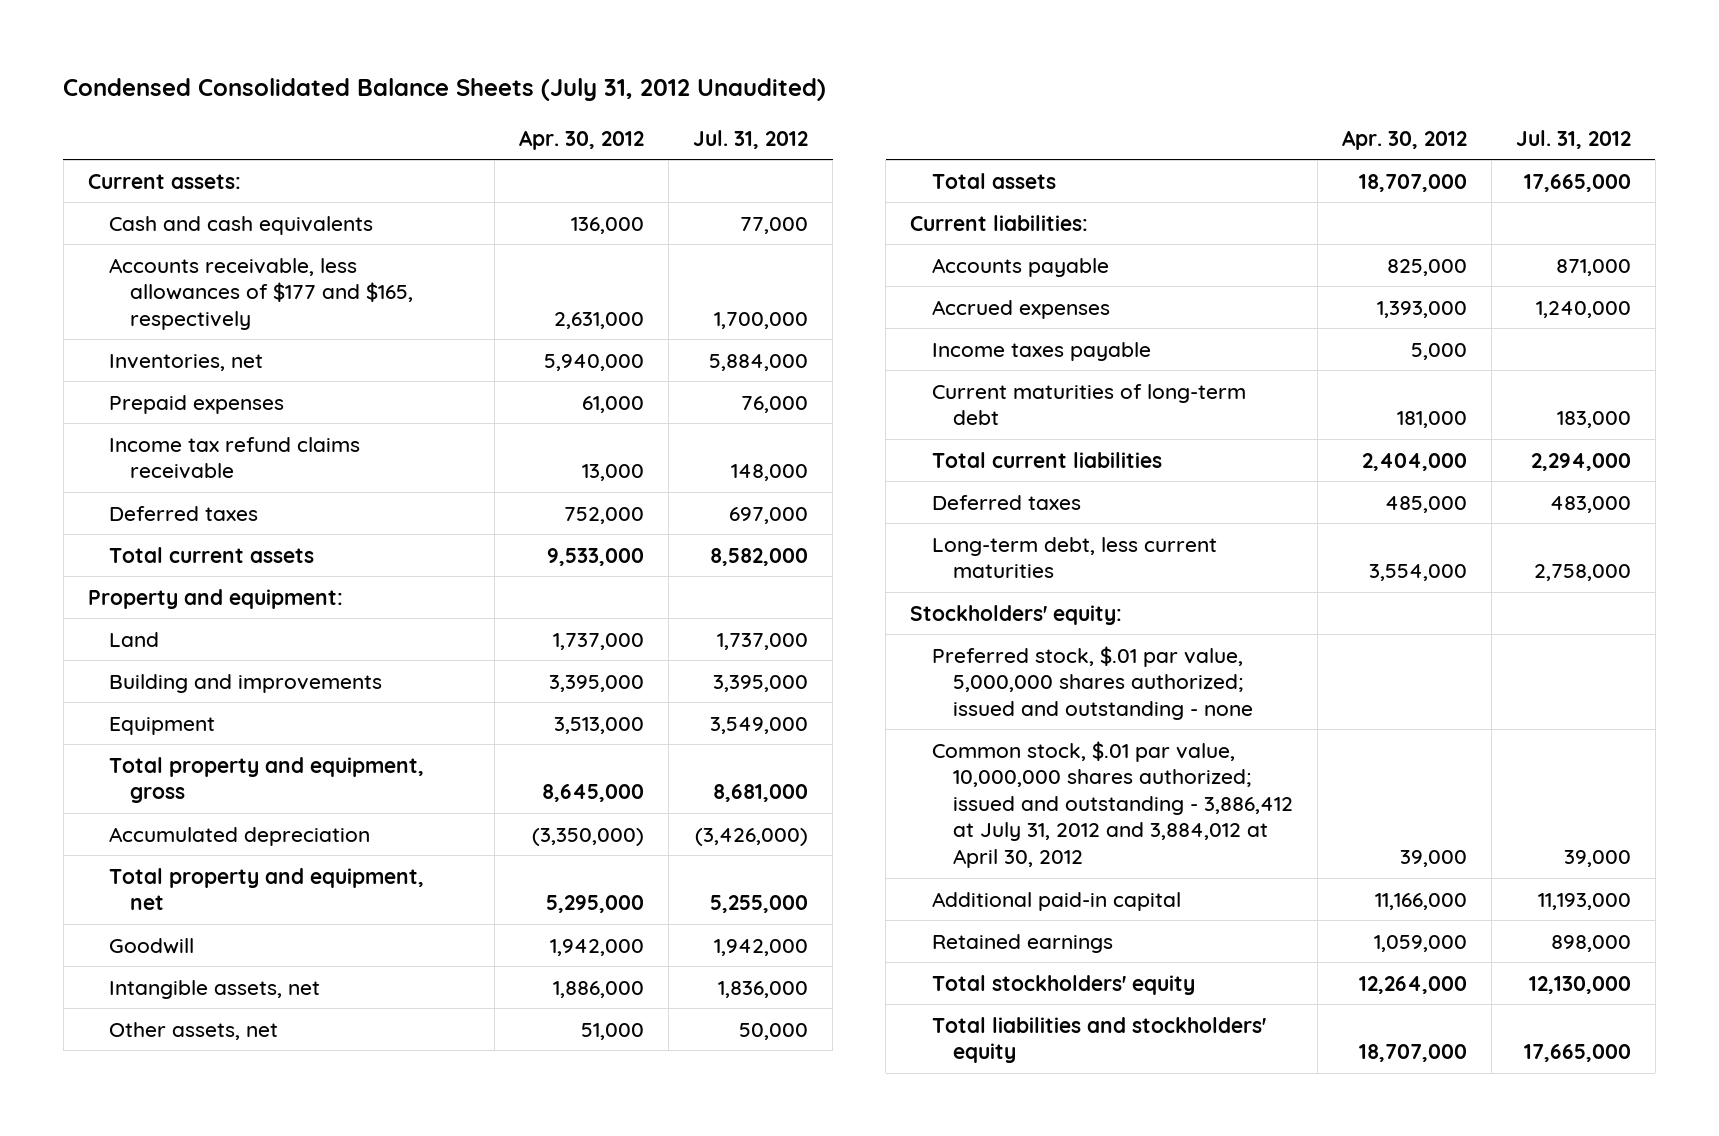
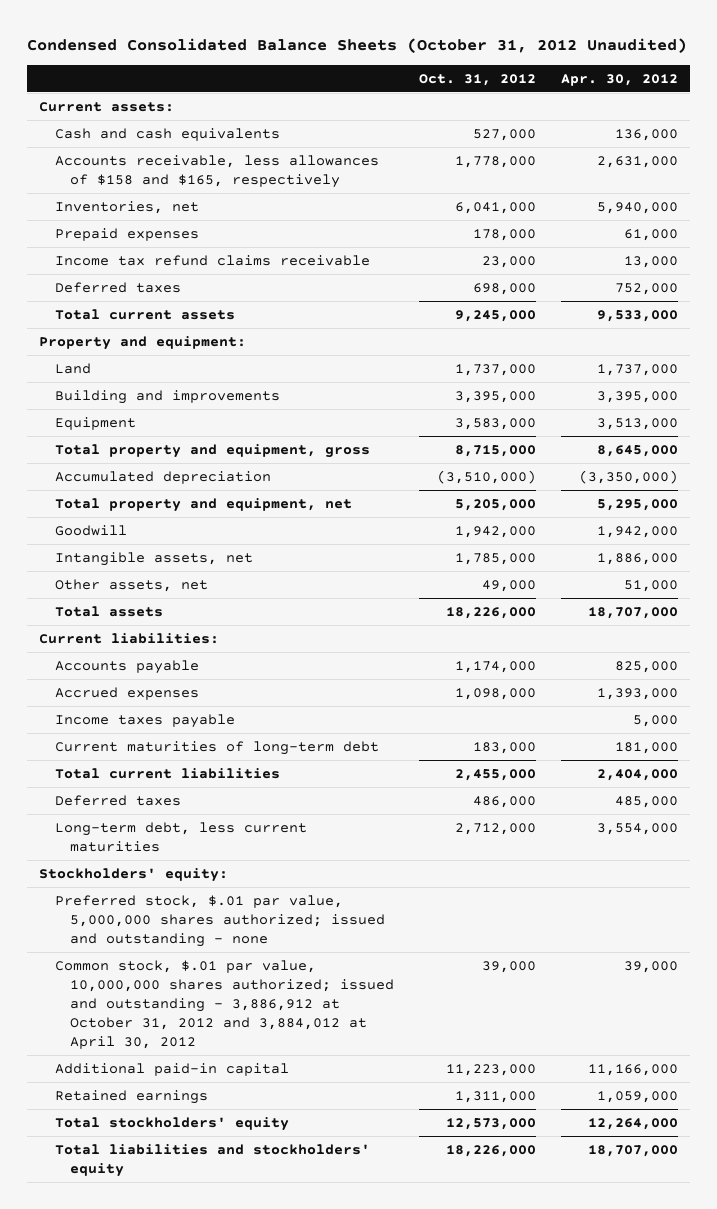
[63,77,827,101] Condensed Consolidated Balance Sheets (July 31, 2012 Unaudited) -> [26,38,687,54] Condensed Consolidated Balance Sheets (October 31, 2012 Unaudited)
[693,129,809,149] Jul. 31, 2012 -> none
none -> [418,73,536,86] Oct. 31, 2012
[109,257,414,330] Accounts receivable, less allowances of $177 and $165, respectively -> [54,154,379,188] Accounts receivable, less allowances of $158 and $165, respectively
[931,740,1293,868] Common stock, $.01 par value, 10,000,000 shares authorized; issued and outstanding - 3,886,412 at July 31, 2012 and 3,884,012 at April 30, 2012 -> [54,959,395,1050] Common stock, $.01 par value, 10,000,000 shares authorized; issued and outstanding - 3,886,912 at October 31, 2012 and 3,884,012 at April 30, 2012

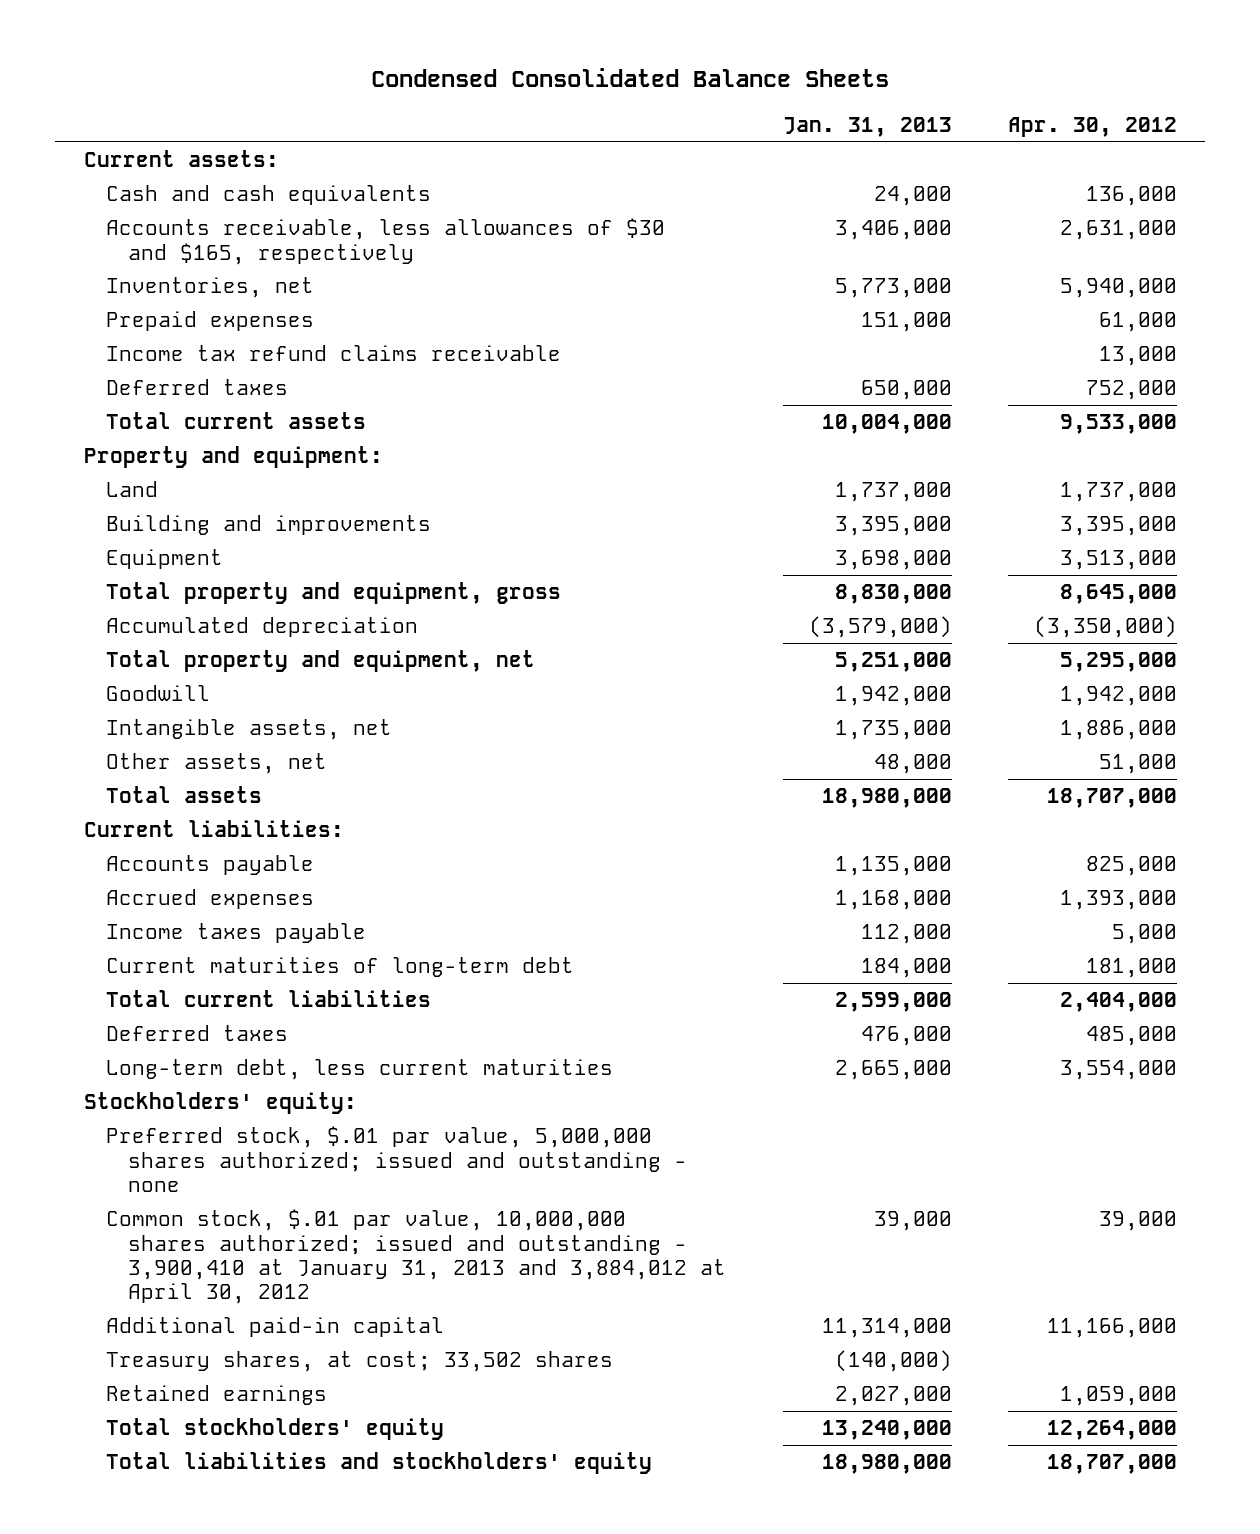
[26,38,687,54] Condensed Consolidated Balance Sheets (October 31, 2012 Unaudited) -> [371,68,890,88] Condensed Consolidated Balance Sheets
[418,73,536,86] Oct. 31, 2012 -> none
none -> [782,117,952,138] Jan. 31, 2013
[54,154,379,188] Accounts receivable, less allowances of $158 and $165, respectively -> [105,218,665,265] Accounts receivable, less allowances of $30 and $165, respectively
[54,959,395,1050] Common stock, $.01 par value, 10,000,000 shares authorized; issued and outstanding - 3,886,912 at October 31, 2012 and 3,884,012 at April 30, 2012 -> [105,1209,727,1305] Common stock, $.01 par value, 10,000,000 shares authorized; issued and outstanding - 3,900,410 at January 31, 2013 and 3,884,012 at April 30, 2012
none -> [105,1351,613,1373] Treasury shares, at cost; 33,502 shares

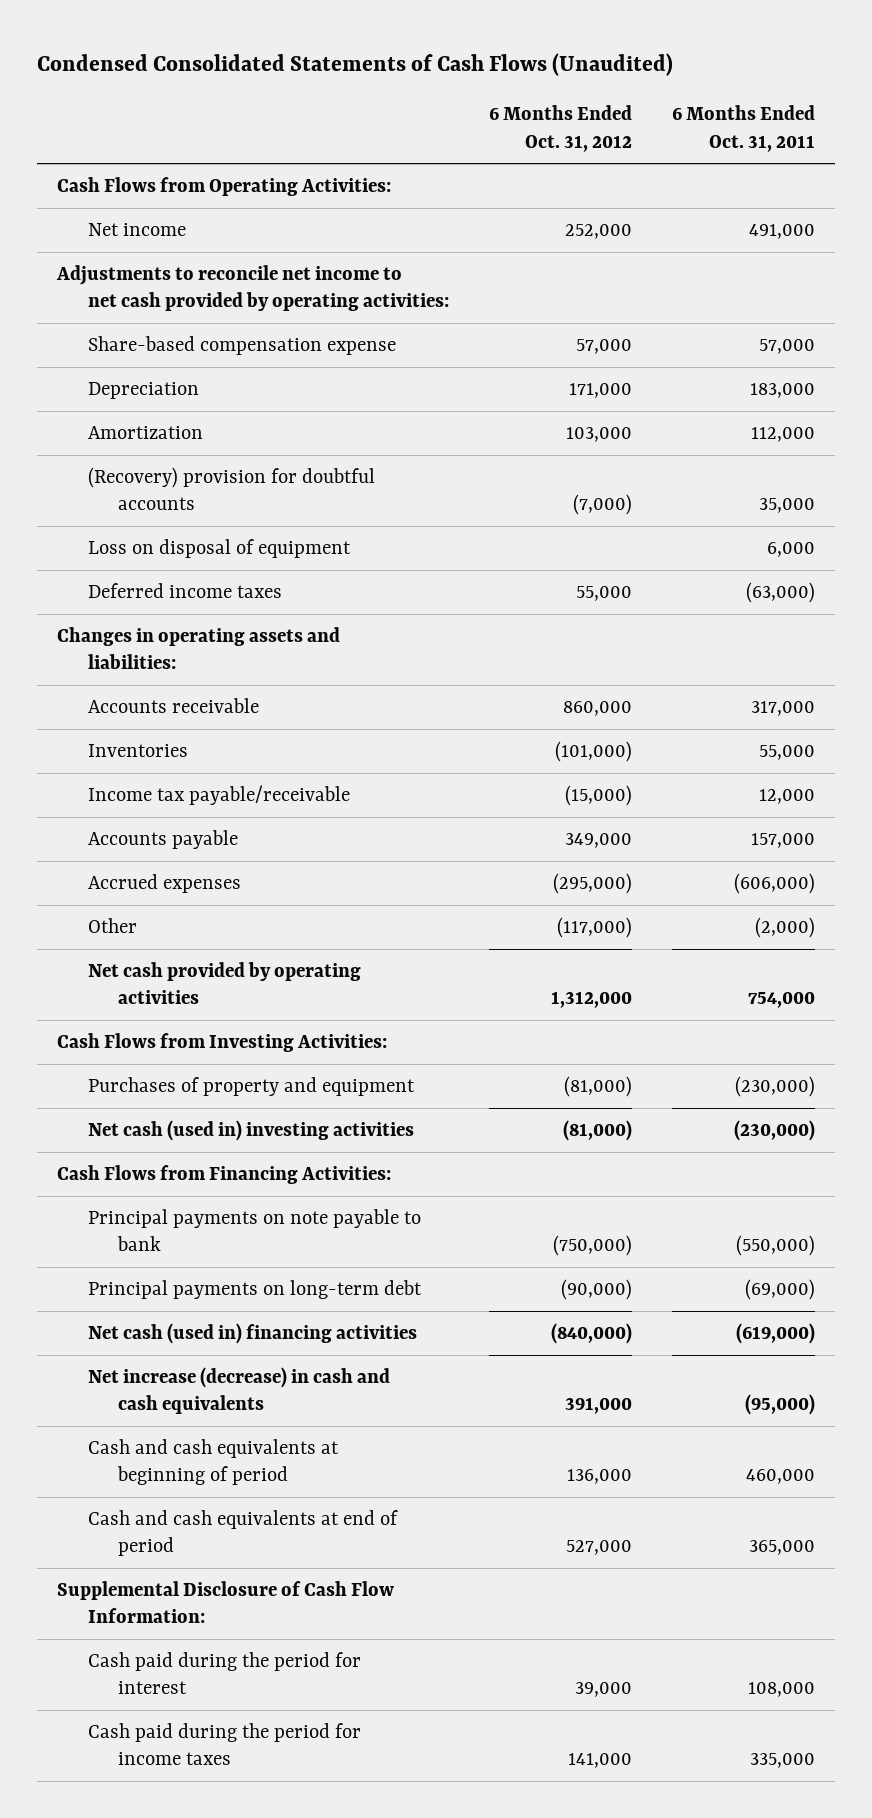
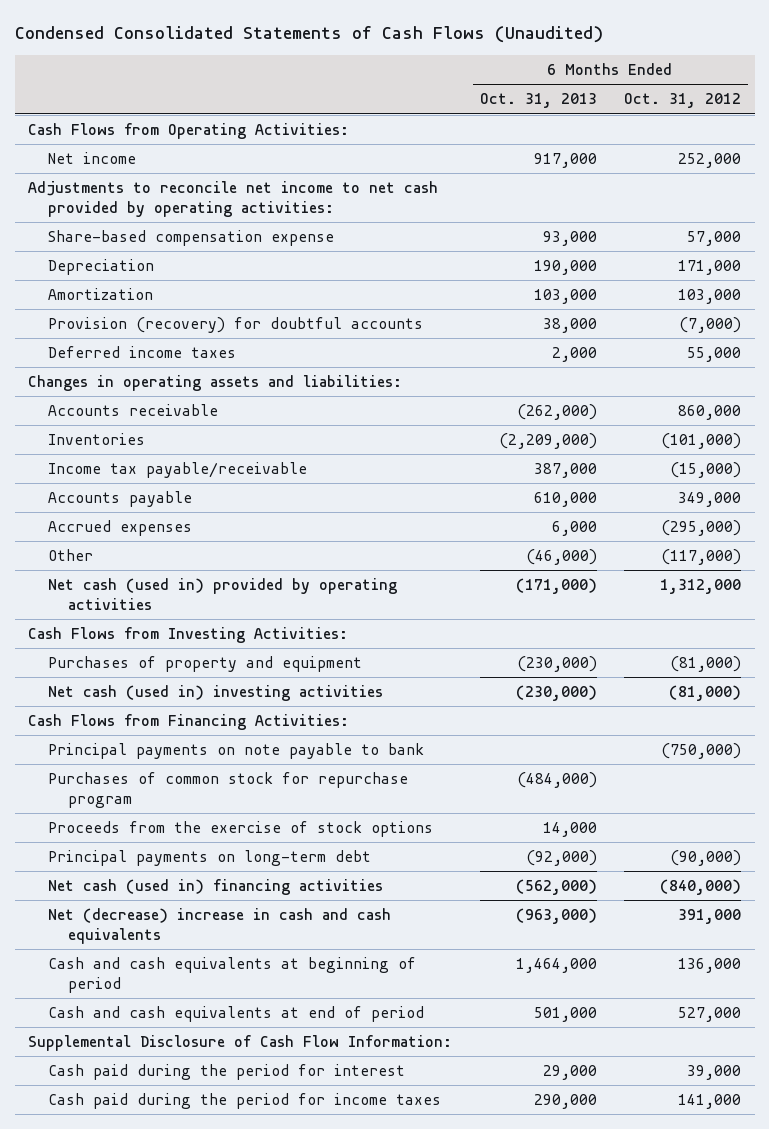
[671,105,815,152] 6 Months Ended Oct. 31, 2011 -> none
none -> [479,93,597,109] Oct. 31, 2013
[87,539,351,559] Loss on disposal of equipment -> none
[87,467,375,511] (Recovery) provision for doubtful accounts -> [48,317,424,334] Provision (recovery) for doubtful accounts
[87,962,361,1005] Net cash provided by operating activities -> [48,578,398,611] Net cash (used in) provided by operating activities
none -> [48,772,409,809] Purchases of common stock for repurchase program
none -> [48,821,434,838] Proceeds from the exercise of stock options
[87,1367,390,1415] Net increase (decrease) in cash and cash equivalents -> [48,908,392,945] Net (decrease) increase in cash and cash equivalents

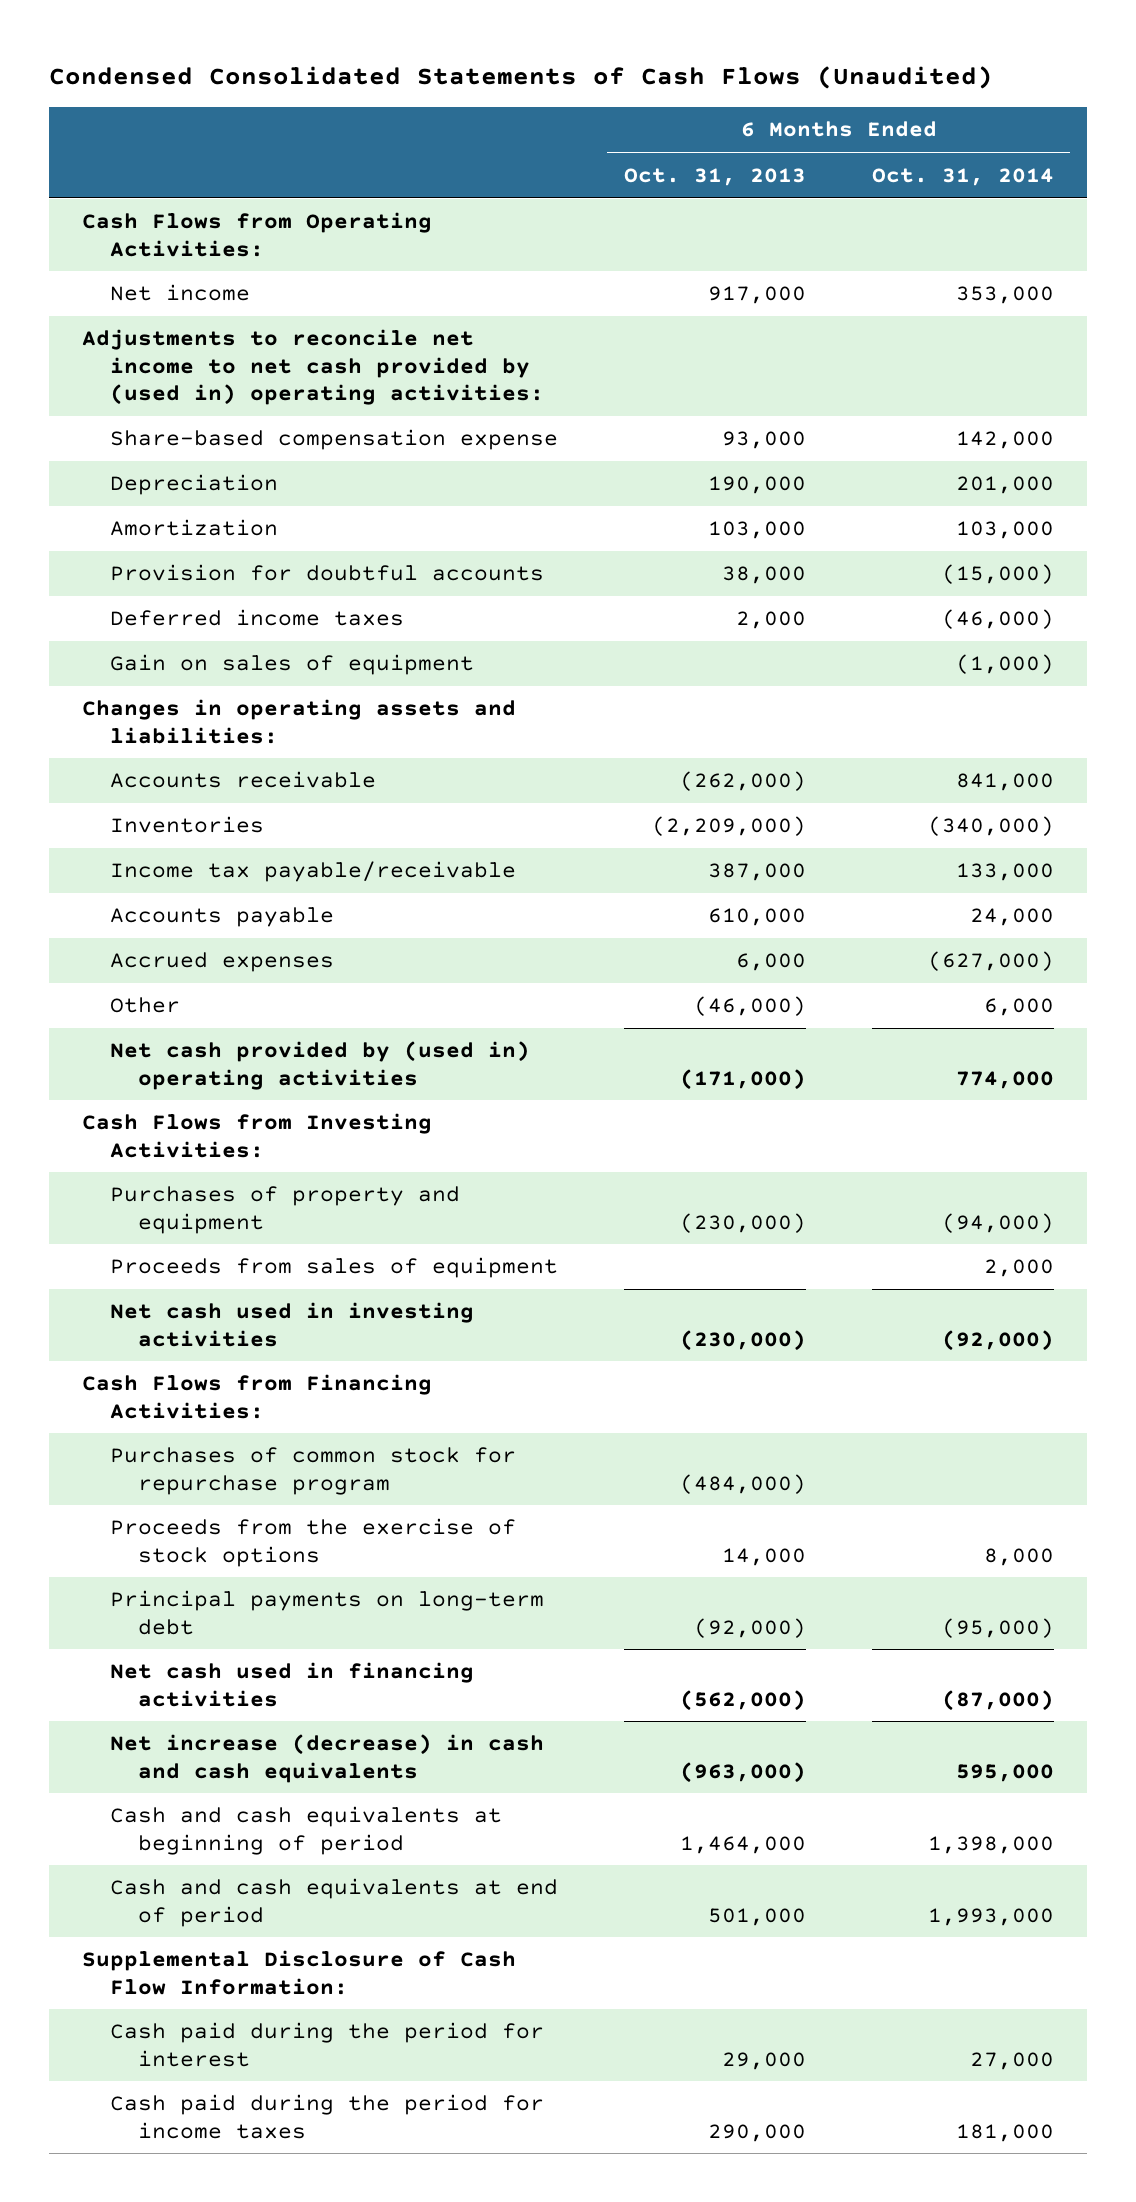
[623,93,741,109] Oct. 31, 2012 -> none
none -> [871,167,1054,186] Oct. 31, 2014
[28,181,439,218] Adjustments to reconcile net income to net cash provided by operating activities: -> [81,329,544,405] Adjustments to reconcile net income to net cash provided by (used in) operating activities:
[48,317,424,334] Provision (recovery) for doubtful accounts -> [109,564,544,582] Provision for doubtful accounts
none -> [109,654,474,676] Gain on sales of equipment
[48,578,398,611] Net cash (used in) provided by operating activities -> [109,1041,530,1090] Net cash provided by (used in) operating activities
none -> [109,1257,558,1279] Proceeds from sales of equipment
[48,685,384,702] Net cash (used in) investing activities -> [109,1302,474,1347] Net cash used in investing activities
[48,743,425,760] Principal payments on note payable to bank -> none
[48,879,384,896] Net cash (used in) financing activities -> [109,1662,474,1707] Net cash used in financing activities
[48,908,392,945] Net (decrease) increase in cash and cash equivalents -> [109,1734,544,1783] Net increase (decrease) in cash and cash equivalents

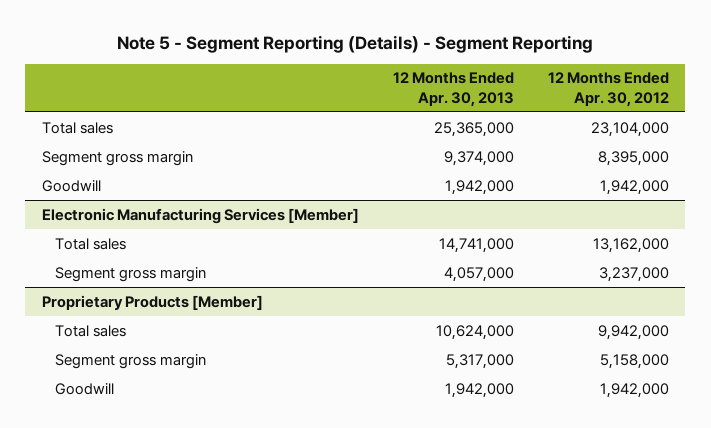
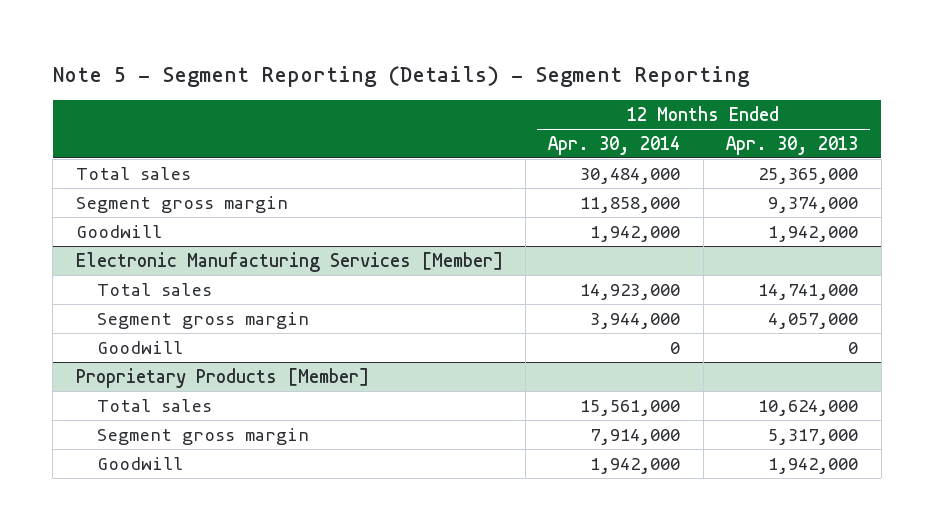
[547,72,669,107] 12 Months Ended Apr. 30, 2012 -> none
none -> [548,135,681,155] Apr. 30, 2014
none -> [97,340,184,354] Goodwill

